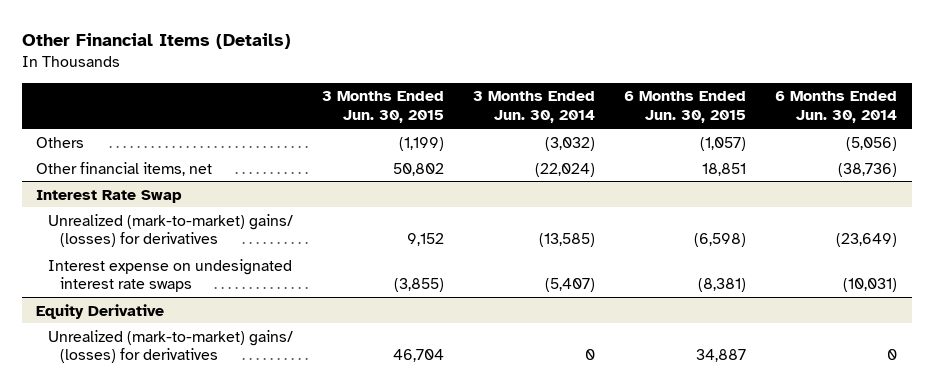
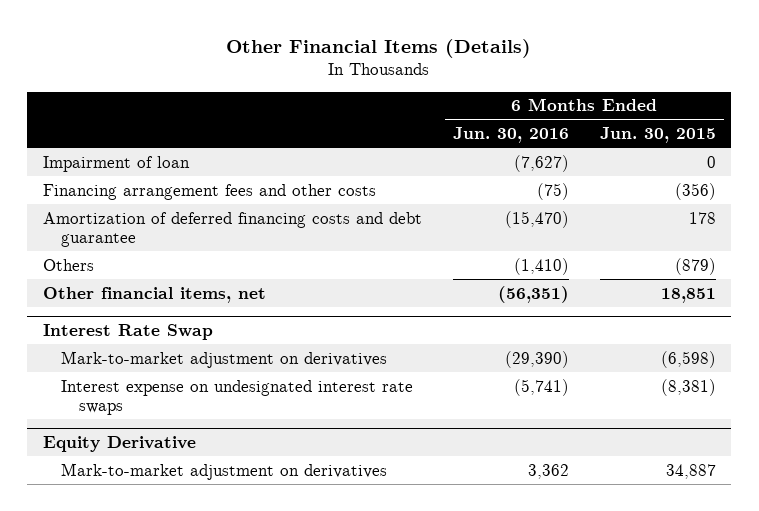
[322,91,445,124] 3 Months Ended Jun. 30, 2015 -> none
[473,91,596,124] 3 Months Ended Jun. 30, 2014 -> none
[775,91,898,124] 6 Months Ended Jun. 30, 2014 -> none
none -> [452,127,569,144] Jun. 30, 2016
none -> [42,155,190,172] Impairment of loan
none -> [42,183,376,200] Financing arrangement fees and other costs
none -> [42,211,422,247] Amortization of deferred financing costs and debt guarantee
[700,136,747,151] (1,057) -> [674,257,716,275] (879)
[48,213,294,248] Unrealized (mark-to-market) gains/ (losses) for derivatives -> [61,350,388,368] Mark-to-market adjustment on derivatives
[48,329,294,364] Unrealized (mark-to-market) gains/ (losses) for derivatives -> [61,462,388,480] Mark-to-market adjustment on derivatives

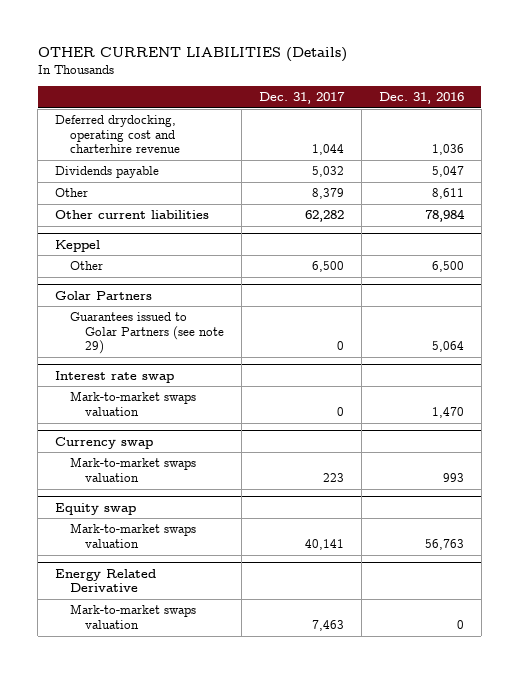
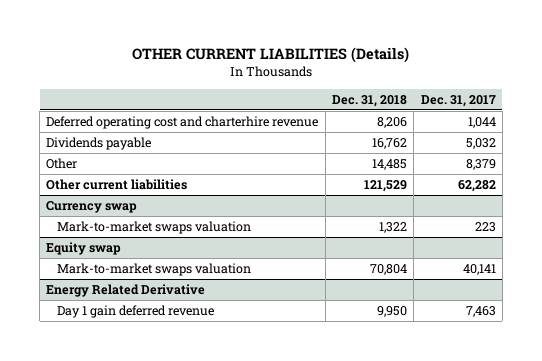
[378,92,464,105] Dec. 31, 2016 -> none
none -> [332,94,408,107] Dec. 31, 2018
[55,115,181,154] Deferred drydocking, operating cost and charterhire revenue -> [46,116,319,130] Deferred operating cost and charterhire revenue
[55,239,101,252] Keppel -> none
[70,261,104,271] Other -> none
[55,290,153,300] Golar Partners -> none
[70,312,224,355] Guarantees issued to Golar Partners (see note 29) -> none
[55,370,175,383] Interest rate swap -> none
[70,391,197,416] Mark-to-market swaps valuation -> none
[70,604,197,629] Mark-to-market swaps valuation -> [56,305,214,319] Day 1 gain deferred revenue

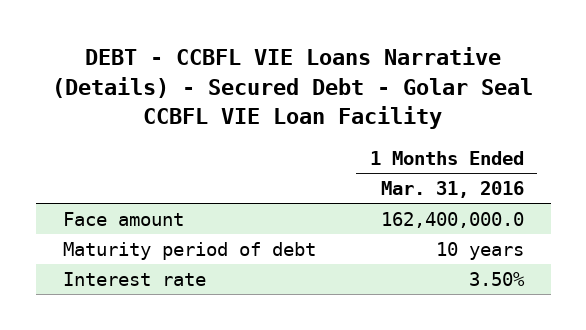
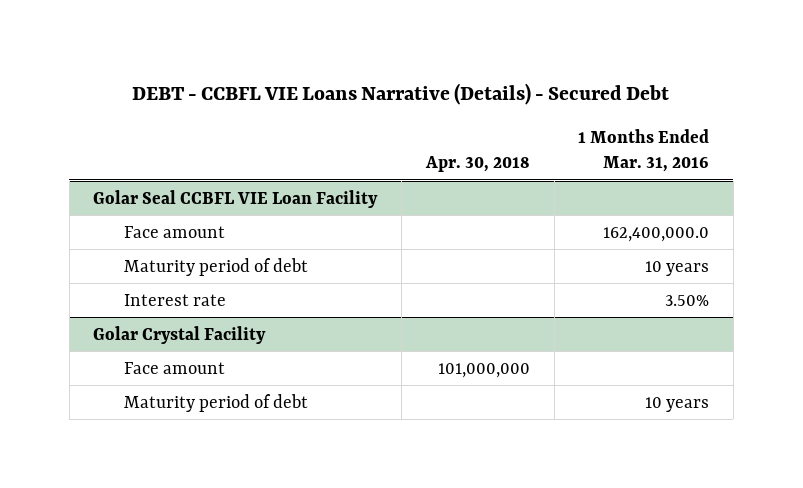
[52,47,534,130] DEBT - CCBFL VIE Loans Narrative (Details) - Secured Debt - Golar Seal CCBFL VIE Loan Facility -> [132,83,670,106] DEBT - CCBFL VIE Loans Narrative (Details) - Secured Debt
none -> [424,156,530,173] Apr. 30, 2018
none -> [93,189,379,208] Golar Seal CCBFL VIE Loan Facility
none -> [93,325,267,344] Golar Crystal Facility
none -> [124,361,226,374] Face amount
none -> [124,393,309,412] Maturity period of debt

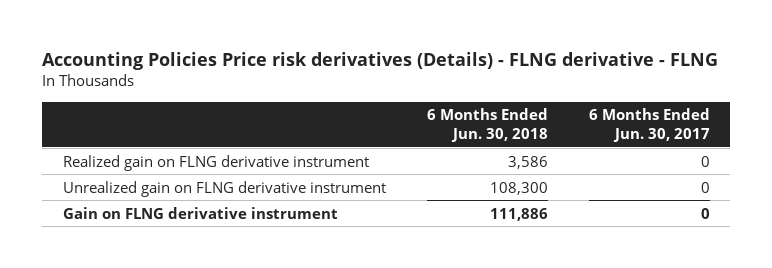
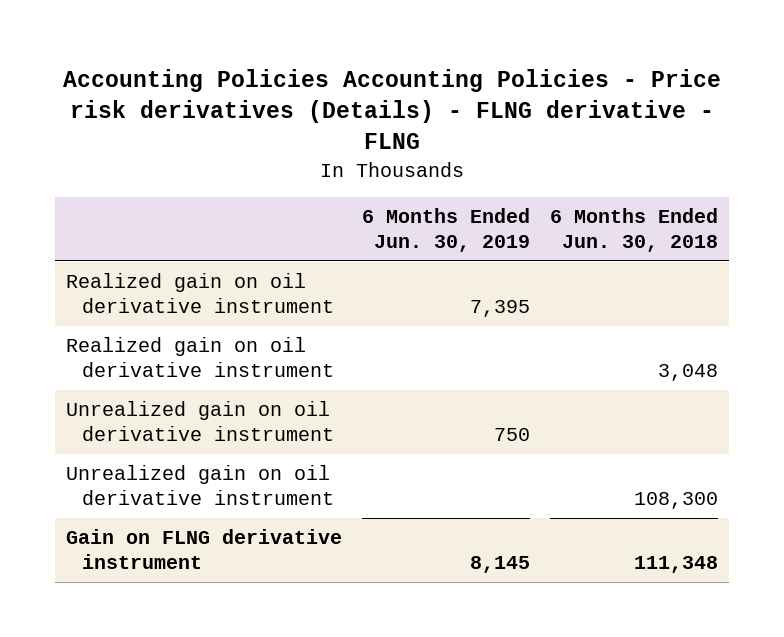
[42,51,719,70] Accounting Policies Price risk derivatives (Details) - FLNG derivative - FLNG -> [62,68,721,150] Accounting Policies Accounting Policies - Price risk derivatives (Details) - FLNG derivative - FLNG
[588,108,710,142] 6 Months Ended Jun. 30, 2017 -> none
none -> [361,207,530,252] 6 Months Ended Jun. 30, 2019
none -> [65,273,334,314] Realized gain on oil derivative instrument
[62,154,369,171] Realized gain on FLNG derivative instrument -> [65,337,334,378] Realized gain on oil derivative instrument
[507,155,548,169] 3,586 -> [658,364,719,382] 3,048
none -> [65,401,334,442] Unrealized gain on oil derivative instrument
[62,180,386,197] Unrealized gain on FLNG derivative instrument -> [65,465,334,506] Unrealized gain on oil derivative instrument
[489,207,548,221] 111,886 -> [634,556,719,574] 111,348

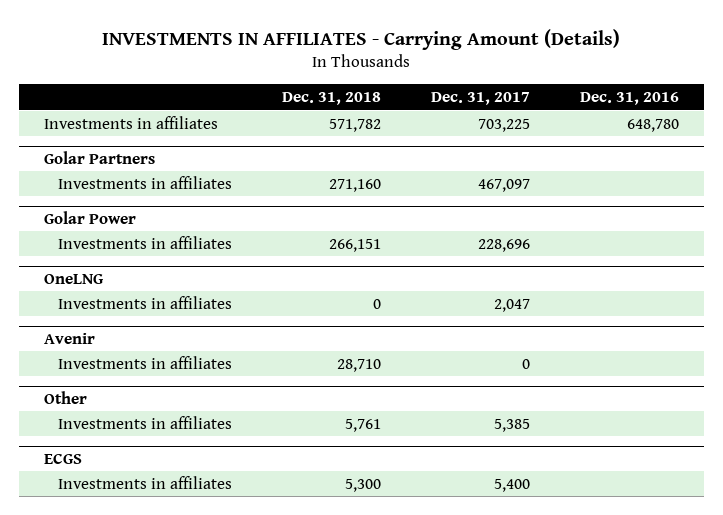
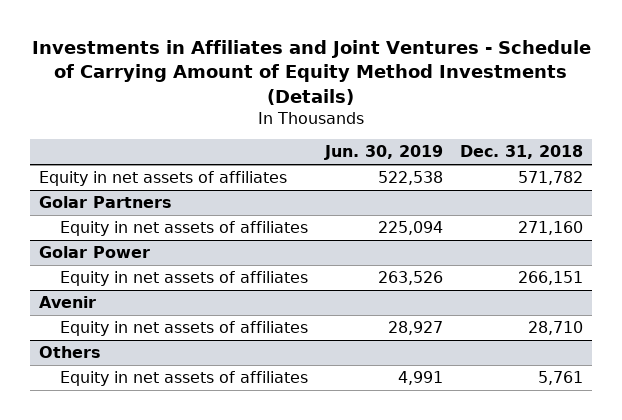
[102,28,621,50] INVESTMENTS IN AFFILIATES - Carrying Amount (Details) -> [32,40,592,105] Investments in Affiliates and Joint Ventures - Schedule of Carrying Amount of Equity Method Investments (Details)
[431,92,531,106] Dec. 31, 2017 -> none
[580,92,680,106] Dec. 31, 2016 -> none
none -> [324,145,444,161] Jun. 30, 2019
[43,115,218,129] Investments in affiliates -> [38,171,287,187] Equity in net assets of affiliates
[58,175,233,189] Investments in affiliates -> [60,221,309,237] Equity in net assets of affiliates
[43,274,103,285] OneLNG -> none
[58,295,233,309] Investments in affiliates -> none
[58,235,233,249] Investments in affiliates -> [60,271,309,287] Equity in net assets of affiliates
[43,453,82,465] ECGS -> none
[58,475,233,489] Investments in affiliates -> none
[58,355,233,369] Investments in affiliates -> [60,321,309,337] Equity in net assets of affiliates
[43,391,87,405] Other -> [38,346,101,359] Others
[58,415,233,429] Investments in affiliates -> [60,371,309,387] Equity in net assets of affiliates

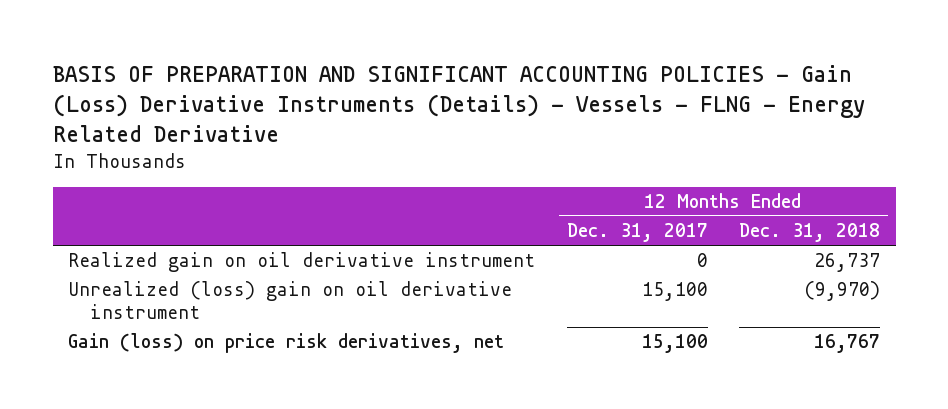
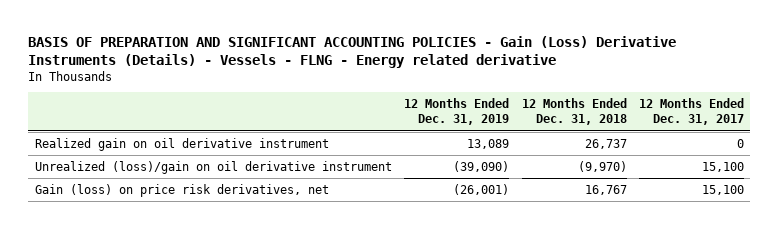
[52,65,865,142] BASIS OF PREPARATION AND SIGNIFICANT ACCOUNTING POLICIES - Gain (Loss) Derivative Instruments (Details) - Vessels - FLNG - Energy Related Derivative -> [28,35,677,68] BASIS OF PREPARATION AND SIGNIFICANT ACCOUNTING POLICIES - Gain (Loss) Derivative Instruments (Details) - Vessels - FLNG - Energy related derivative
none -> [404,98,510,126] 12 Months Ended Dec. 31, 2019
[68,281,513,319] Unrealized (loss) gain on oil derivative instrument -> [34,160,392,174] Unrealized (loss)/gain on oil derivative instrument

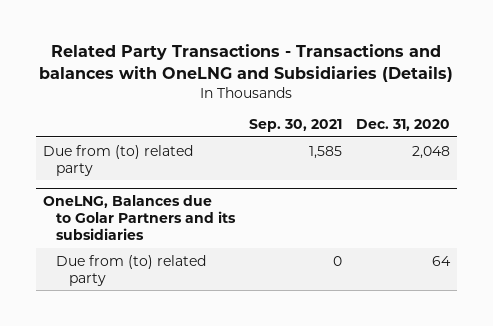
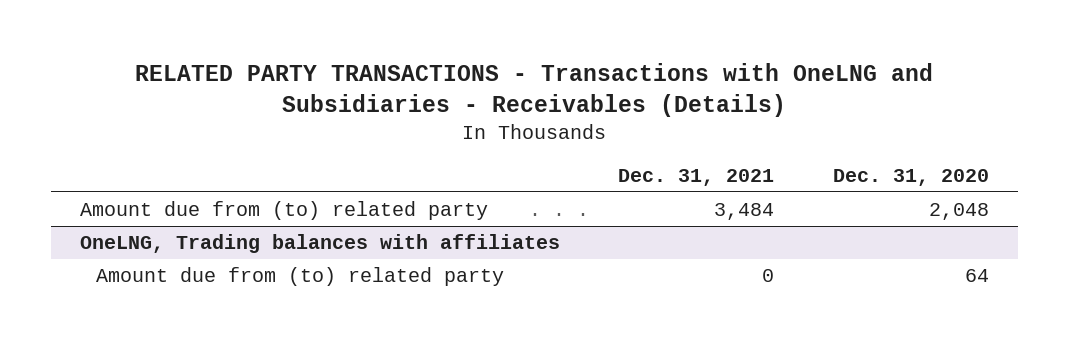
[39,44,454,82] Related Party Transactions - Transactions and balances with OneLNG and Subsidiaries (Details) -> [135,63,934,118] RELATED PARTY TRANSACTIONS - Transactions with OneLNG and Subsidiaries - Receivables (Details)
[248,119,342,133] Sep. 30, 2021 -> none
none -> [618,168,775,186] Dec. 31, 2021
[42,195,236,241] OneLNG, Balances due to Golar Partners and its subsidiaries -> none
[42,144,193,176] Due from (to) related party -> [79,201,488,221] Amount due from (to) related party
none -> [79,234,560,254] OneLNG, Trading balances with affiliates
[55,254,206,286] Due from (to) related party -> [96,267,505,287] Amount due from (to) related party

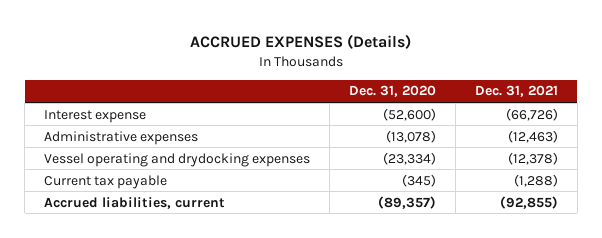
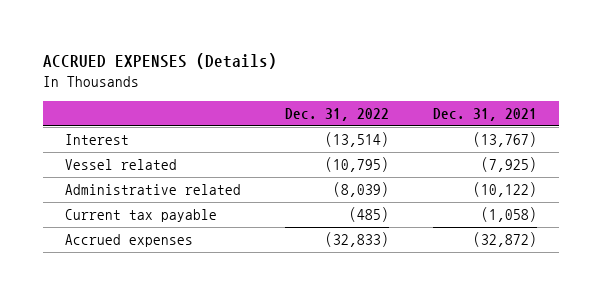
[348,85,436,98] Dec. 31, 2020 -> none
none -> [285,107,390,121] Dec. 31, 2022
[44,152,311,167] Vessel operating and drydocking expenses -> none
[44,109,147,123] Interest expense -> [65,134,130,146] Interest
[505,107,558,121] (66,726) -> [472,132,537,148] (13,767)
none -> [65,159,178,171] Vessel related
[44,130,199,145] Administrative expenses -> [65,184,242,196] Administrative related
[507,129,558,143] (12,463) -> [472,182,537,198] (10,122)
[513,173,558,187] (1,288) -> [480,207,537,223] (1,058)
[44,196,226,209] Accrued liabilities, current -> [65,234,194,248] Accrued expenses
[499,195,558,209] (92,855) -> [472,232,537,248] (32,872)

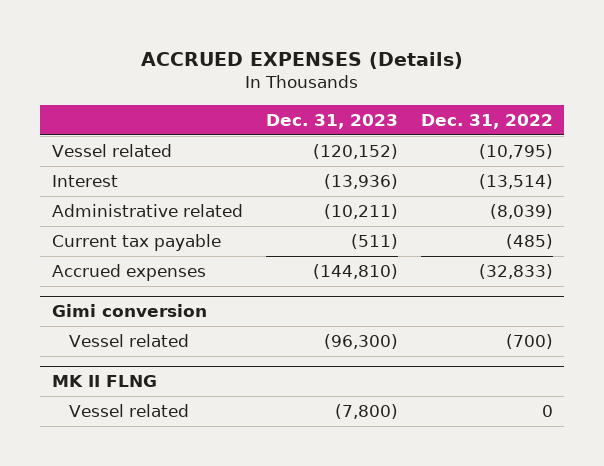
[432,107,537,121] Dec. 31, 2021 -> none
none -> [265,113,398,129] Dec. 31, 2023
[65,134,130,146] Interest -> [51,174,118,187] Interest
none -> [51,304,207,318] Gimi conversion
none -> [69,333,190,347] Vessel related
none -> [51,375,157,388] MK II FLNG
none -> [69,403,190,417] Vessel related

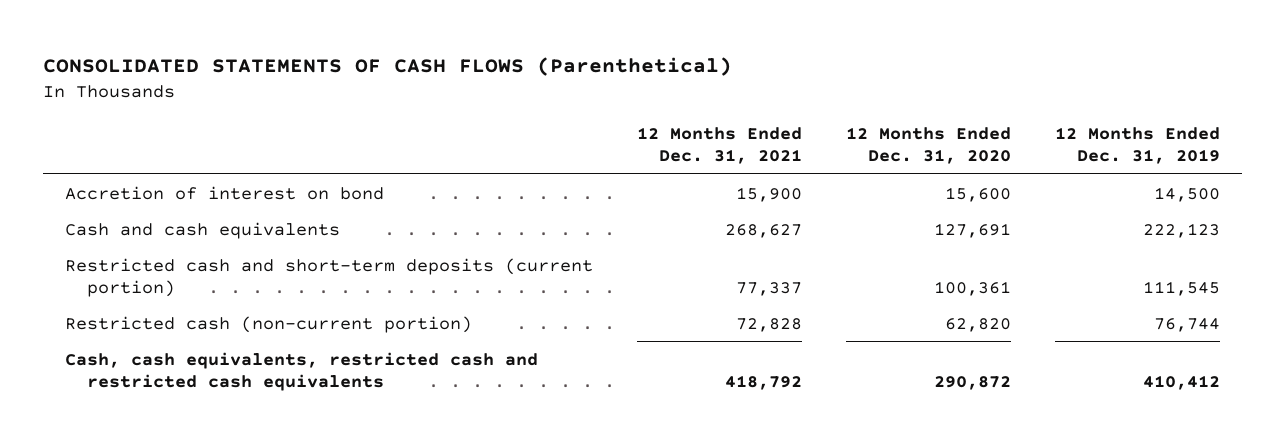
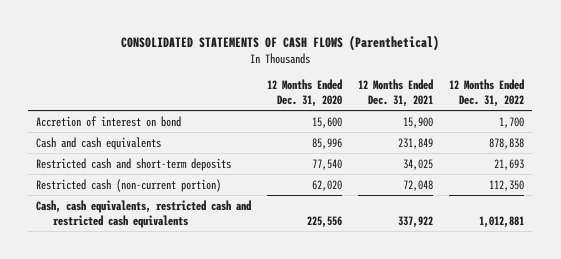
[1054,127,1220,165] 12 Months Ended Dec. 31, 2019 -> none
none -> [449,79,525,108] 12 Months Ended Dec. 31, 2022
[724,223,802,238] 268,627 -> [398,137,434,149] 231,849
[933,222,1011,238] 127,691 -> [312,137,343,149] 85,996
[65,257,594,297] Restricted cash and short-term deposits (current portion) -> [36,157,232,171] Restricted cash and short-term deposits
[735,281,802,296] 77,337 -> [403,158,434,170] 34,025
[933,280,1011,296] 100,361 -> [312,158,343,170] 77,540
[735,317,802,332] 72,828 -> [403,179,434,191] 72,048
[944,317,1011,332] 62,820 -> [312,179,343,191] 62,020
[724,374,802,390] 418,792 -> [398,215,434,228] 337,922
[933,375,1011,390] 290,872 -> [307,215,343,228] 225,556

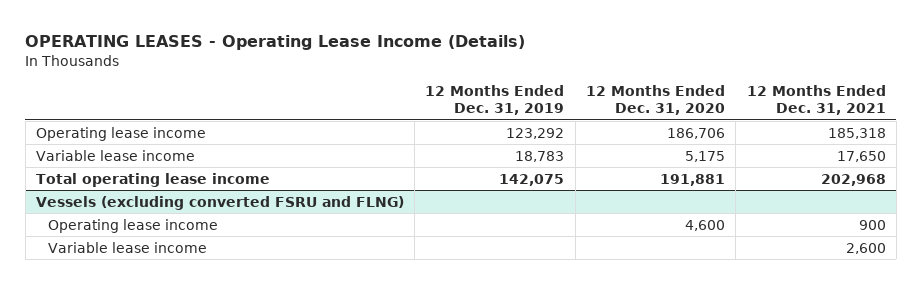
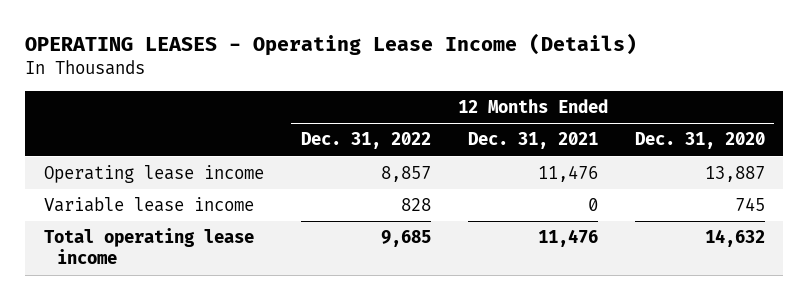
[425,85,565,116] 12 Months Ended Dec. 31, 2019 -> none
none -> [300,132,431,150] Dec. 31, 2022
[35,195,404,210] Vessels (excluding converted FSRU and FLNG) -> none
[47,218,218,233] Operating lease income -> none
[47,241,207,253] Variable lease income -> none
[667,127,726,139] 186,706 -> [704,166,765,183] 13,887
[827,127,886,139] 185,318 -> [537,165,598,183] 11,476
[685,150,726,162] 5,175 -> [734,197,765,212] 745
[836,150,886,162] 17,650 -> [587,198,598,212] 0
[660,173,726,186] 191,881 -> [704,229,765,248] 14,632
[820,173,886,186] 202,968 -> [537,229,598,248] 11,476

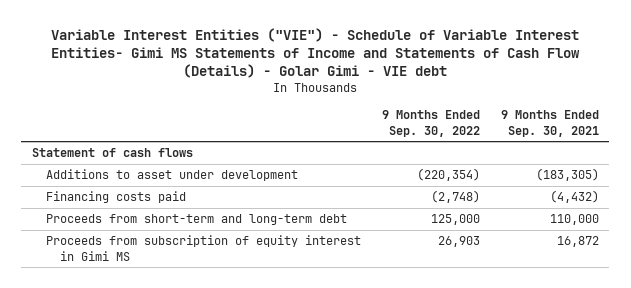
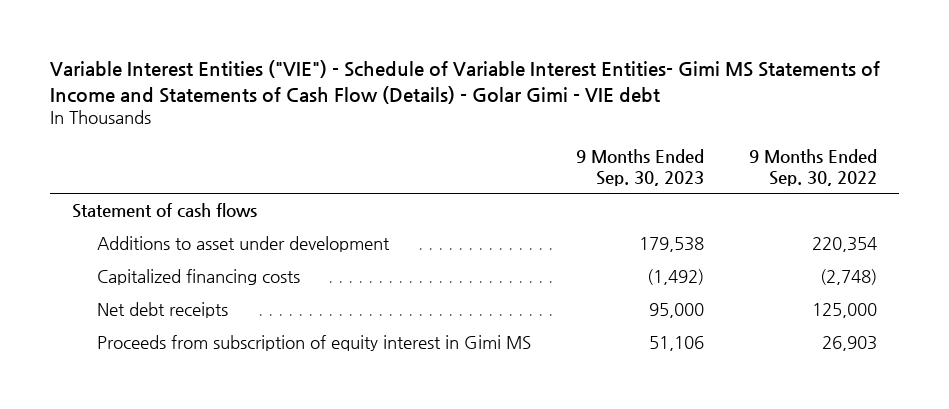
[500,110,599,137] 9 Months Ended Sep. 30, 2021 -> none
none -> [575,149,704,186] 9 Months Ended Sep. 30, 2023
[416,168,480,182] (220,354) -> [811,237,877,253] 220,354
[45,191,186,204] Financing costs paid -> [96,269,300,286] Capitalized financing costs
[45,214,347,226] Proceeds from short-term and long-term debt -> [96,302,228,319] Net debt receipts

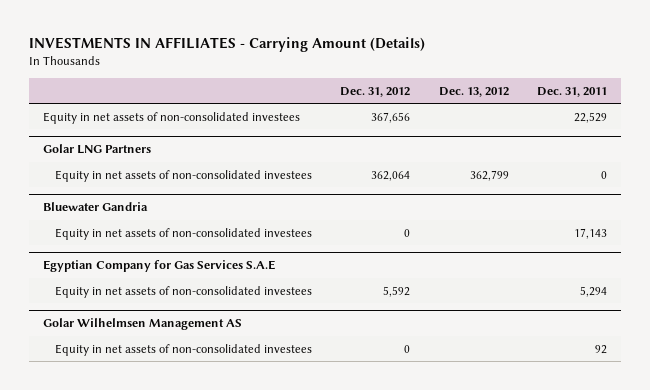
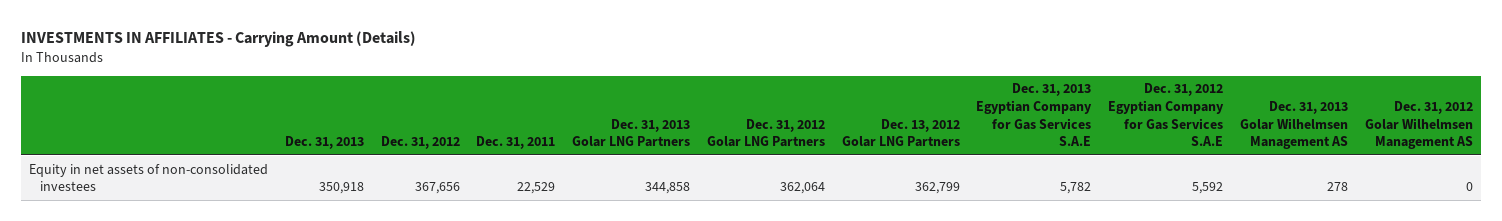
[438,86,509,97] Dec. 13, 2012 -> none
none -> [284,136,364,150] Dec. 31, 2013
none -> [572,118,691,148] Dec. 31, 2013 Golar LNG Partners
none -> [706,118,825,148] Dec. 31, 2012 Golar LNG Partners
none -> [841,118,960,148] Dec. 13, 2012 Golar LNG Partners
none -> [976,83,1093,147] Dec. 31, 2013 Egyptian Company for Gas Services S.A.E
none -> [1108,83,1225,147] Dec. 31, 2012 Egyptian Company for Gas Services S.A.E
none -> [1239,101,1348,150] Dec. 31, 2013 Golar Wilhelmsen Management AS
none -> [1364,101,1473,150] Dec. 31, 2012 Golar Wilhelmsen Management AS
[43,144,152,155] Golar LNG Partners -> none
[55,169,313,182] Equity in net assets of non-consolidated investees -> none
[43,202,149,212] Bluewater Gandria -> none
[55,227,313,240] Equity in net assets of non-consolidated investees -> none
[43,260,276,273] Egyptian Company for Gas Services S.A.E -> none
[55,285,313,298] Equity in net assets of non-consolidated investees -> none
[43,318,243,331] Golar Wilhelmsen Management AS -> none
[55,343,313,356] Equity in net assets of non-consolidated investees -> none

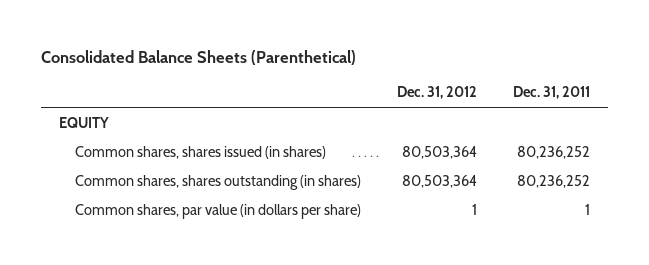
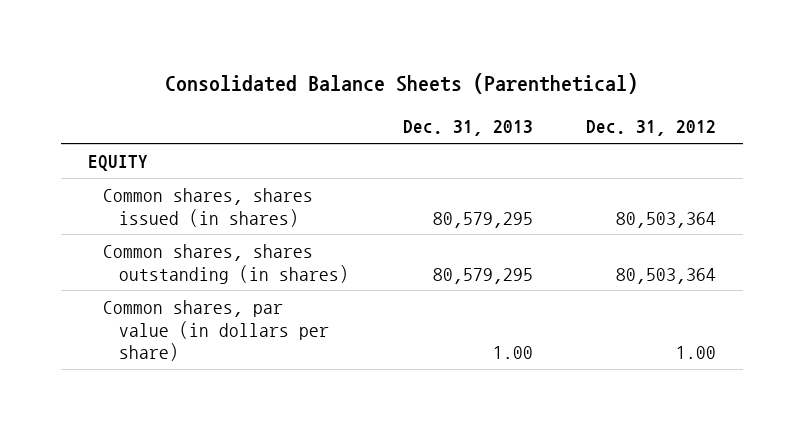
[513,86,591,100] Dec. 31, 2011 -> none
none -> [402,120,533,137] Dec. 31, 2013
[472,203,478,215] 1 -> [676,346,717,360] 1.00

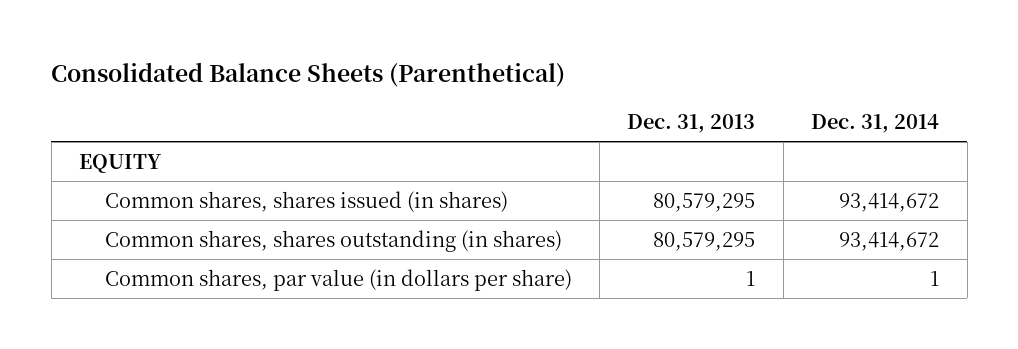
[586,120,717,137] Dec. 31, 2012 -> none
none -> [811,113,940,133] Dec. 31, 2014
[492,346,533,360] 1.00 -> [746,270,756,286] 1

